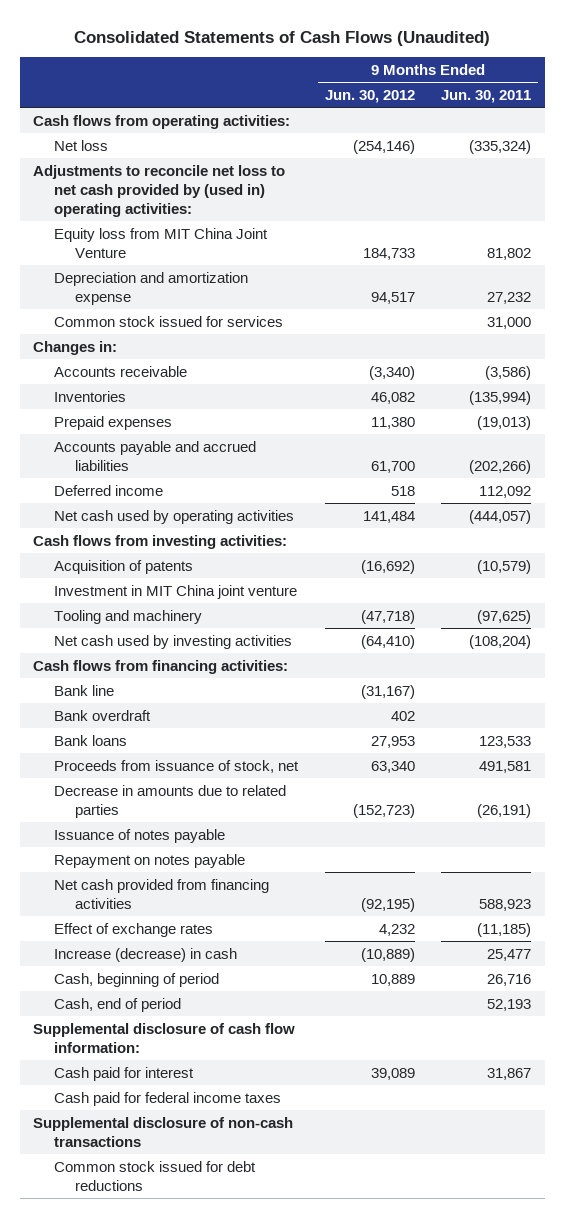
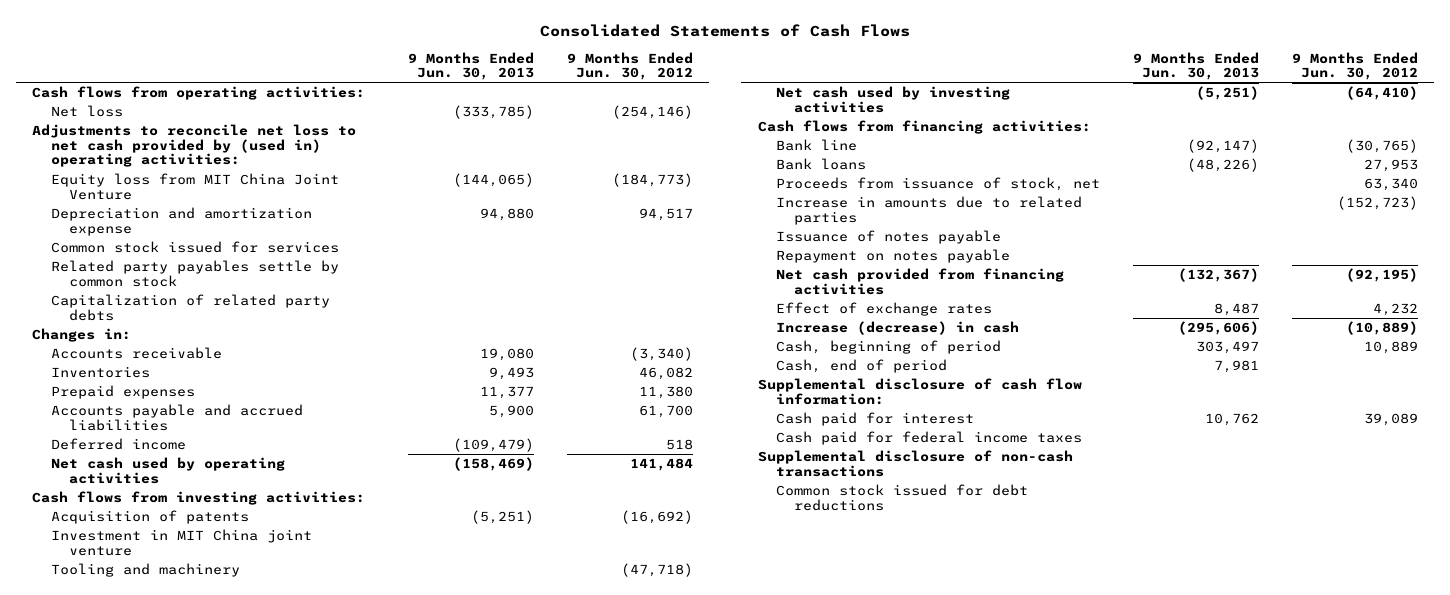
[74,30,491,46] Consolidated Statements of Cash Flows (Unaudited) -> [540,23,911,37] Consolidated Statements of Cash Flows
[441,89,532,103] Jun. 30, 2011 -> none
none -> [407,51,534,81] 9 Months Ended Jun. 30, 2013
[362,247,415,260] 184,733 -> [611,173,693,188] (184,773)
none -> [50,260,339,287] Related party payables settle by common stock
none -> [50,294,330,321] Capitalization of related party debts
[53,709,151,721] Bank overdraft -> none
[360,684,415,699] (31,167) -> [1345,139,1418,154] (30,765)
[53,784,286,818] Decrease in amounts due to related parties -> [775,196,1082,225] Increase in amounts due to related parties

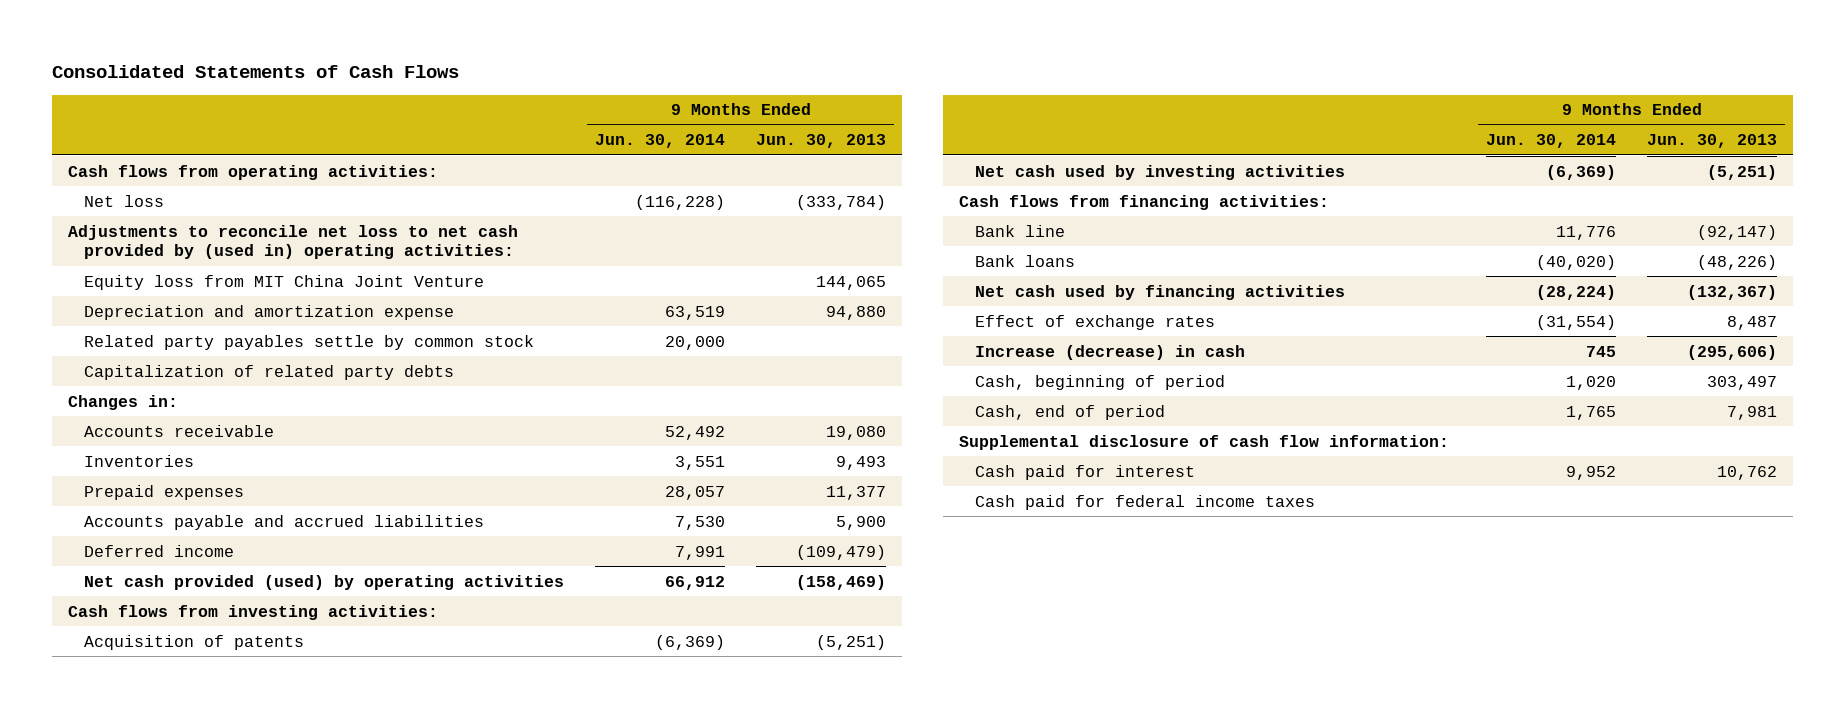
[566,51,693,81] 9 Months Ended Jun. 30, 2012 -> none
none -> [595,134,726,149] Jun. 30, 2014
[452,105,534,120] (333,785) -> [796,194,887,210] (333,784)
[452,173,534,188] (144,065) -> [816,275,887,290] 144,065
[50,241,339,254] Common stock issued for services -> none
[50,457,285,484] Net cash used by operating activities -> [83,574,564,590] Net cash provided (used) by operating activities
[50,529,312,556] Investment in MIT China joint venture -> none
[50,563,240,578] Tooling and machinery -> none
[775,177,1100,192] Proceeds from issuance of stock, net -> none
[775,196,1082,225] Increase in amounts due to related parties -> none
[775,230,1001,245] Issuance of notes payable -> none
[775,249,1010,264] Repayment on notes payable -> none
[775,268,1064,295] Net cash provided from financing activities -> [974,284,1345,300] Net cash used by financing activities
[757,450,1073,477] Supplemental disclosure of non-cash transactions -> none
[775,484,1028,511] Common stock issued for debt reductions -> none

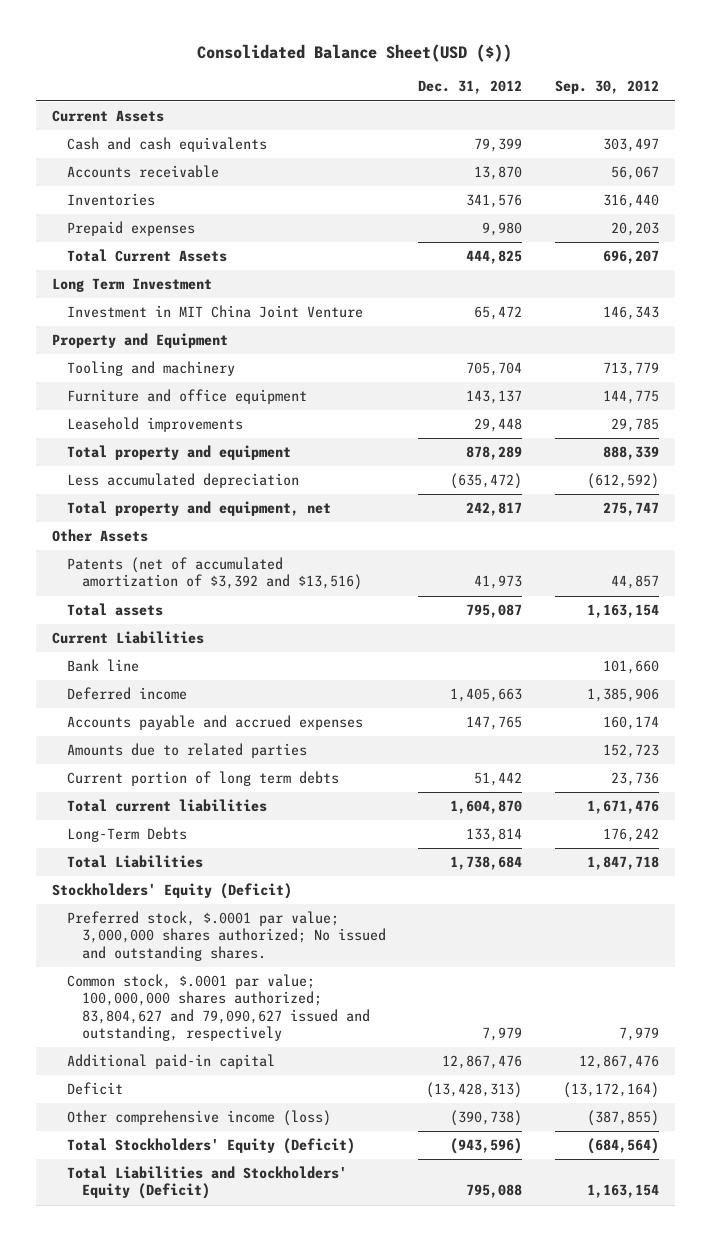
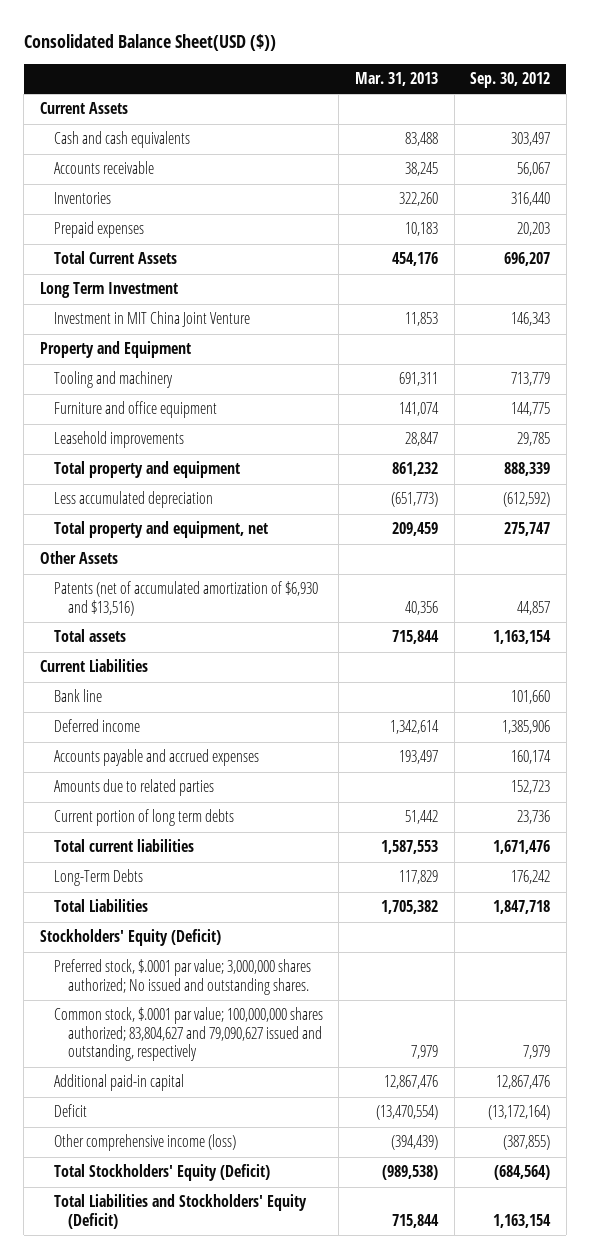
[418,80,523,95] Dec. 31, 2012 -> none
none -> [354,72,438,87] Mar. 31, 2013
[66,557,363,591] Patents (net of accumulated amortization of $3,392 and $13,516) -> [53,581,318,616] Patents (net of accumulated amortization of $6,930 and $13,516)

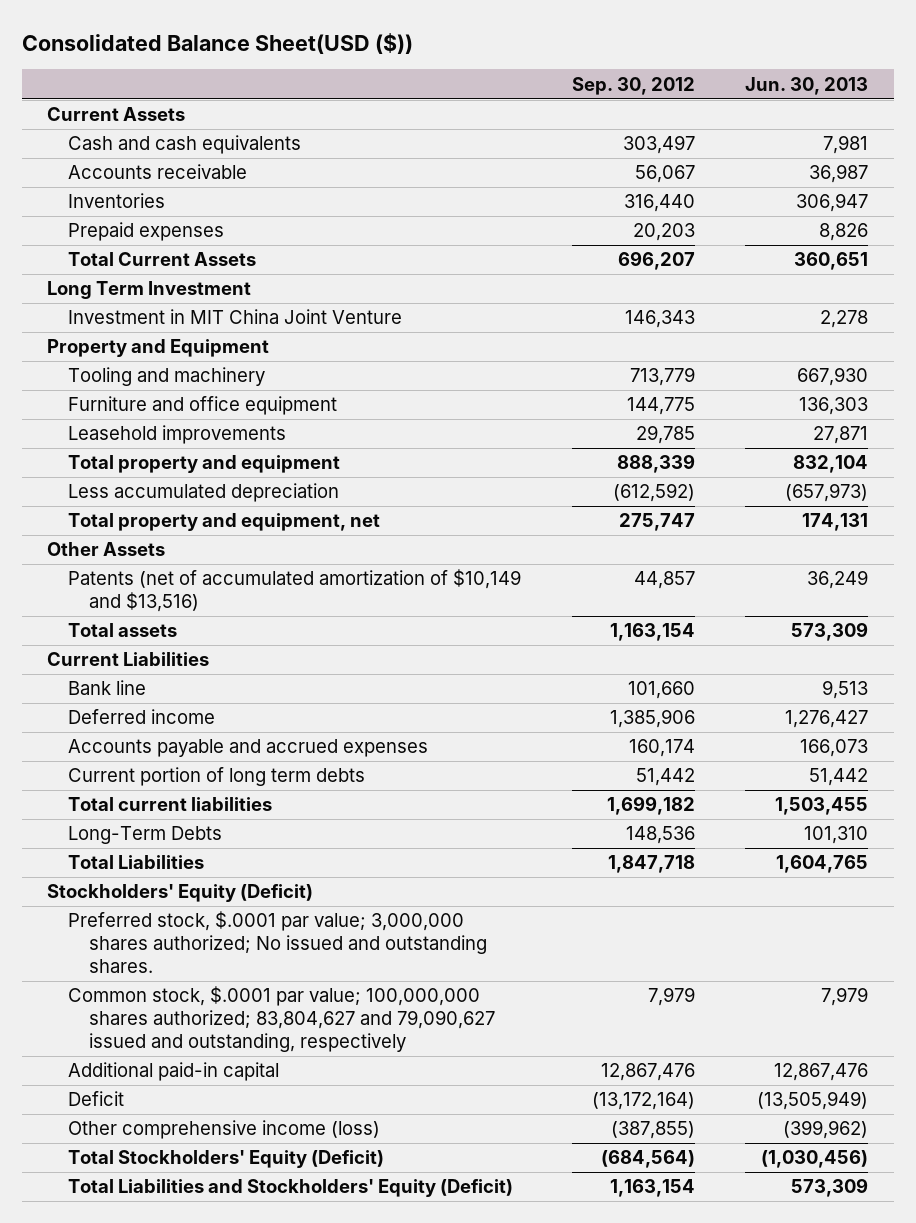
[354,72,438,87] Mar. 31, 2013 -> none
none -> [745,76,869,95] Jun. 30, 2013
[53,581,318,616] Patents (net of accumulated amortization of $6,930 and $13,516) -> [68,569,522,613] Patents (net of accumulated amortization of $10,149 and $13,516)
[53,779,214,797] Amounts due to related parties -> none
[517,810,551,825] 23,736 -> [635,768,695,787] 51,442
[493,840,551,855] 1,671,476 -> [606,796,695,816] 1,699,182
[511,870,551,885] 176,242 -> [625,826,695,845] 148,536

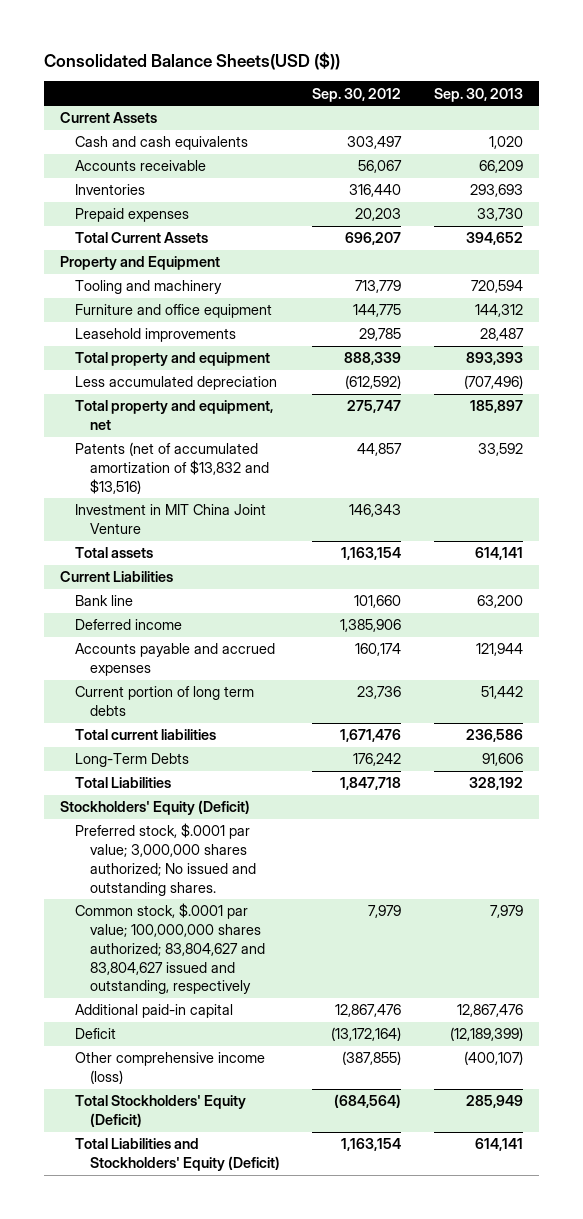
[21,32,413,54] Consolidated Balance Sheet(USD ($)) -> [43,51,340,70] Consolidated Balance Sheets(USD ($))
[745,76,869,95] Jun. 30, 2013 -> none
none -> [434,87,524,102] Sep. 30, 2013
[47,281,252,300] Long Term Investment -> none
[47,542,166,557] Other Assets -> none
[68,569,522,613] Patents (net of accumulated amortization of $10,149 and $13,516) -> [74,442,269,494] Patents (net of accumulated amortization of $13,832 and $13,516)
[68,309,403,325] Investment in MIT China Joint Venture -> [74,504,266,535] Investment in MIT China Joint Venture
[635,768,695,787] 51,442 -> [357,686,402,700] 23,736
[606,796,695,816] 1,699,182 -> [340,729,402,743] 1,671,476
[625,826,695,845] 148,536 -> [353,753,402,767] 176,242
[68,986,495,1052] Common stock, $.0001 par value; 100,000,000 shares authorized; 83,804,627 and 79,090,627 issued and outstanding, respectively -> [74,903,265,995] Common stock, $.0001 par value; 100,000,000 shares authorized; 83,804,627 and 83,804,627 issued and outstanding, respectively

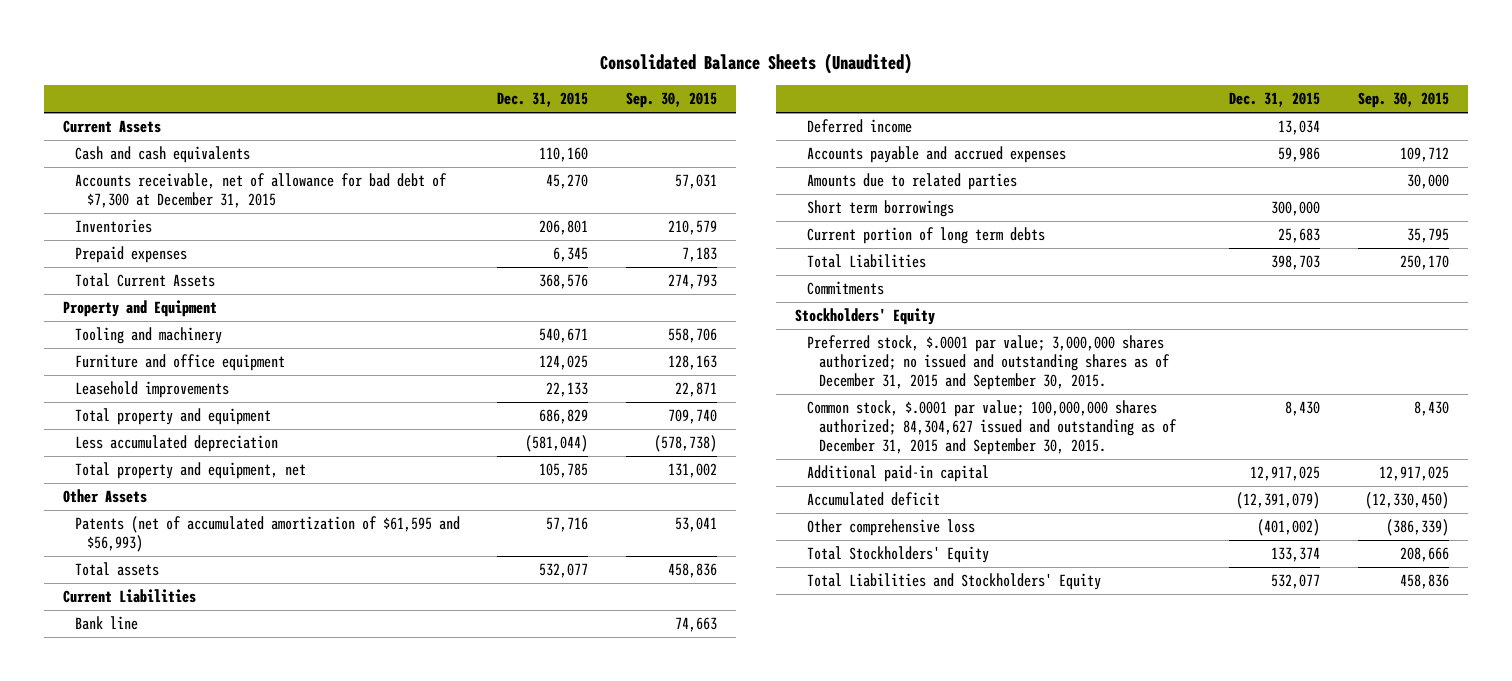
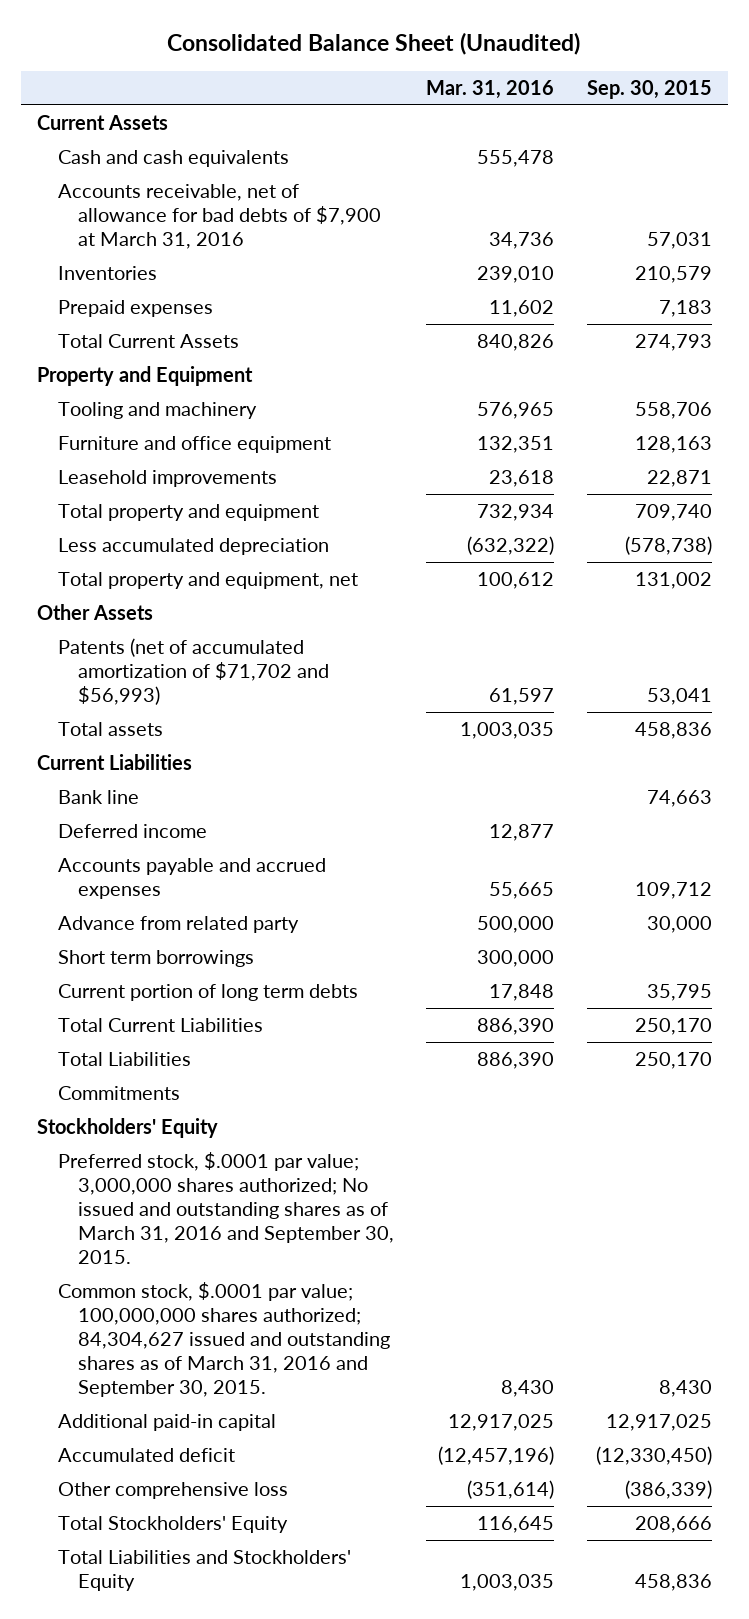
[599,52,912,74] Consolidated Balance Sheets (Unaudited) -> [167,32,581,56] Consolidated Balance Sheet (Unaudited)
[497,92,589,108] Dec. 31, 2015 -> none
none -> [426,79,555,99] Mar. 31, 2016
[74,173,447,209] Accounts receivable, net of allowance for bad debt of $7,300 at December 31, 2015 -> [57,183,382,250] Accounts receivable, net of allowance for bad debts of $7,900 at March 31, 2016
[74,516,460,553] Patents (net of accumulated amortization of $61,595 and $56,993) -> [57,637,330,706] Patents (net of accumulated amortization of $71,702 and $56,993)
[806,173,1017,191] Amounts due to related parties -> none
none -> [57,915,299,933] Advance from related party
none -> [57,1017,263,1032] Total Current Liabilities
[806,335,1171,391] Preferred stock, $.0001 par value; 3,000,000 shares authorized; no issued and outstanding shares as of December 31, 2015 and September 30, 2015. -> [57,1151,395,1265] Preferred stock, $.0001 par value; 3,000,000 shares authorized; No issued and outstanding shares as of March 31, 2016 and September 30, 2015.
[806,400,1178,456] Common stock, $.0001 par value; 100,000,000 shares authorized; 84,304,627 issued and outstanding as of December 31, 2015 and September 30, 2015. -> [57,1281,391,1398] Common stock, $.0001 par value; 100,000,000 shares authorized; 84,304,627 issued and outstanding shares as of March 31, 2016 and September 30, 2015.

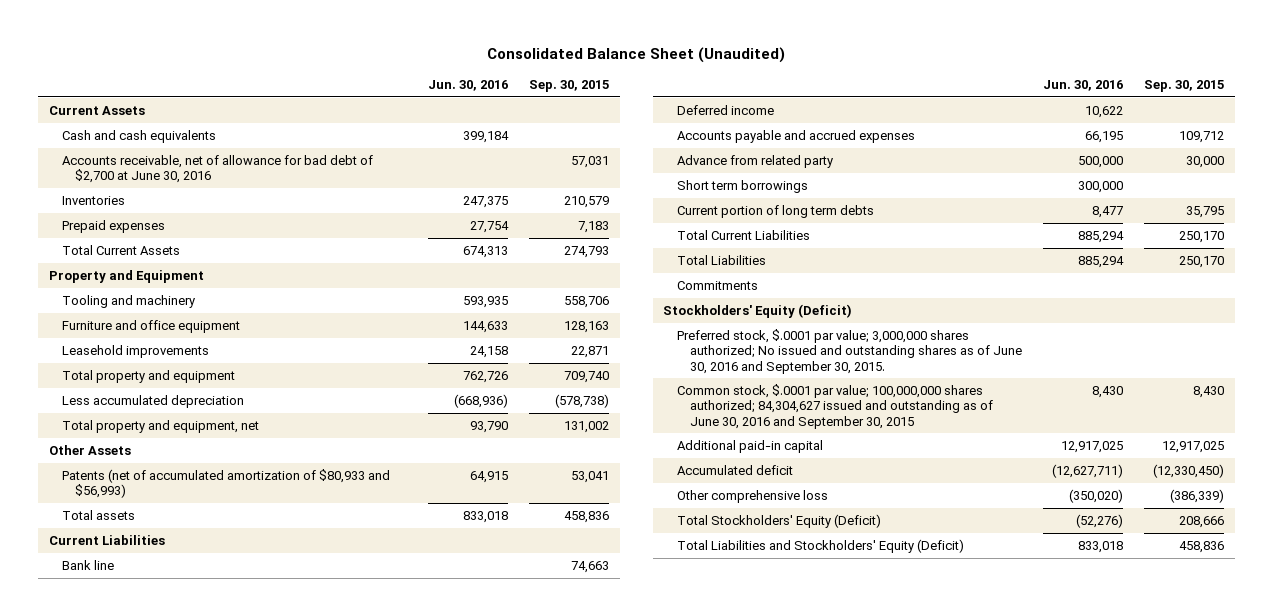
[426,79,555,99] Mar. 31, 2016 -> none
none -> [428,79,509,91] Jun. 30, 2016
[57,183,382,250] Accounts receivable, net of allowance for bad debts of $7,900 at March 31, 2016 -> [61,155,373,184] Accounts receivable, net of allowance for bad debt of $2,700 at June 30, 2016
[57,637,330,706] Patents (net of accumulated amortization of $71,702 and $56,993) -> [61,469,390,499] Patents (net of accumulated amortization of $80,933 and $56,993)
[37,1117,219,1138] Stockholders' Equity -> [663,304,853,319] Stockholders' Equity (Deficit)
[57,1151,395,1265] Preferred stock, $.0001 par value; 3,000,000 shares authorized; No issued and outstanding shares as of March 31, 2016 and September 30, 2015. -> [676,329,1023,374] Preferred stock, $.0001 par value; 3,000,000 shares authorized; No issued and outstanding shares as of June 30, 2016 and September 30, 2015.
[57,1281,391,1398] Common stock, $.0001 par value; 100,000,000 shares authorized; 84,304,627 issued and outstanding shares as of March 31, 2016 and September 30, 2015. -> [676,384,994,429] Common stock, $.0001 par value; 100,000,000 shares authorized; 84,304,627 issued and outstanding as of June 30, 2016 and September 30, 2015
[57,1515,288,1533] Total Stockholders' Equity -> [676,514,881,529] Total Stockholders' Equity (Deficit)
[57,1549,351,1592] Total Liabilities and Stockholders' Equity -> [676,539,964,554] Total Liabilities and Stockholders' Equity (Deficit)

